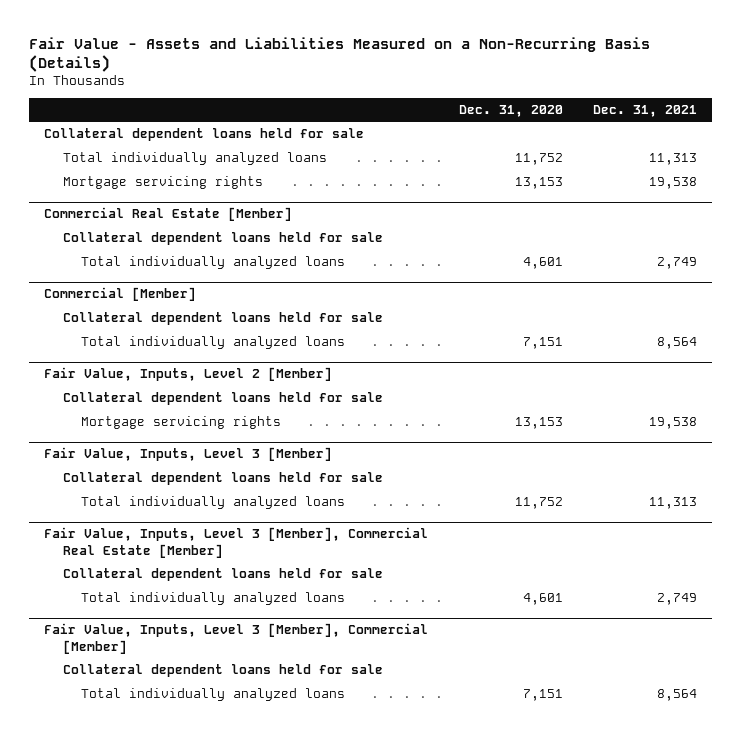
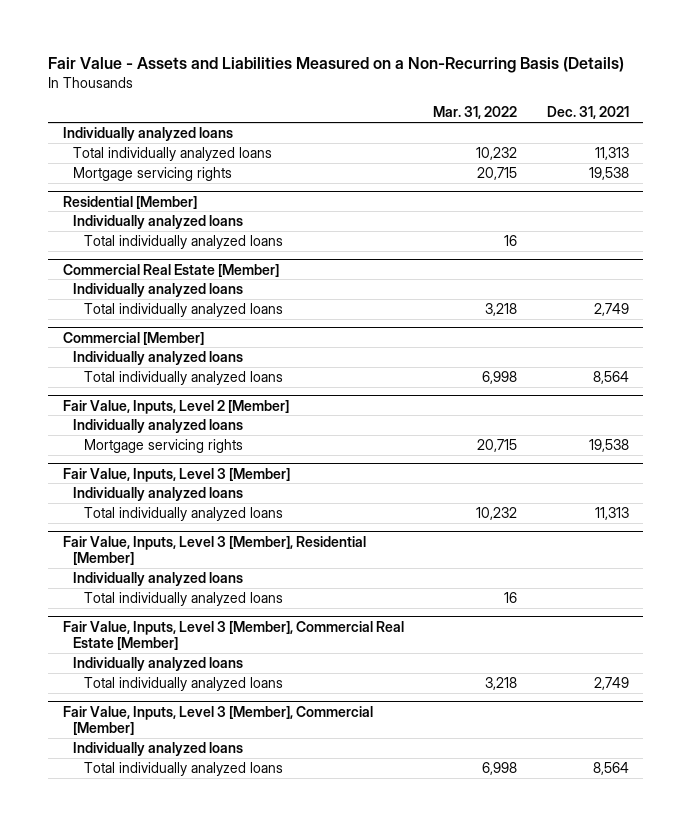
[458,104,563,117] Dec. 31, 2020 -> none
none -> [433,106,518,120] Mar. 31, 2022
[44,128,365,142] Collateral dependent loans held for sale -> [62,127,233,142] Individually analyzed loans
none -> [62,195,197,209] Residential [Member]
none -> [73,215,244,230] Individually analyzed loans
none -> [84,235,284,250] Total individually analyzed loans
[62,232,383,246] Collateral dependent loans held for sale -> [73,283,244,298] Individually analyzed loans
[62,312,383,326] Collateral dependent loans held for sale -> [73,351,244,366] Individually analyzed loans
[62,392,383,406] Collateral dependent loans held for sale -> [73,419,244,434] Individually analyzed loans
[62,472,383,486] Collateral dependent loans held for sale -> [73,487,244,502] Individually analyzed loans
none -> [62,535,366,566] Fair Value, Inputs, Level 3 [Member], Residential [Member]
none -> [73,572,244,587] Individually analyzed loans
none -> [84,592,284,607] Total individually analyzed loans
[62,568,383,582] Collateral dependent loans held for sale -> [73,657,244,672] Individually analyzed loans
[62,664,383,678] Collateral dependent loans held for sale -> [73,742,244,757] Individually analyzed loans

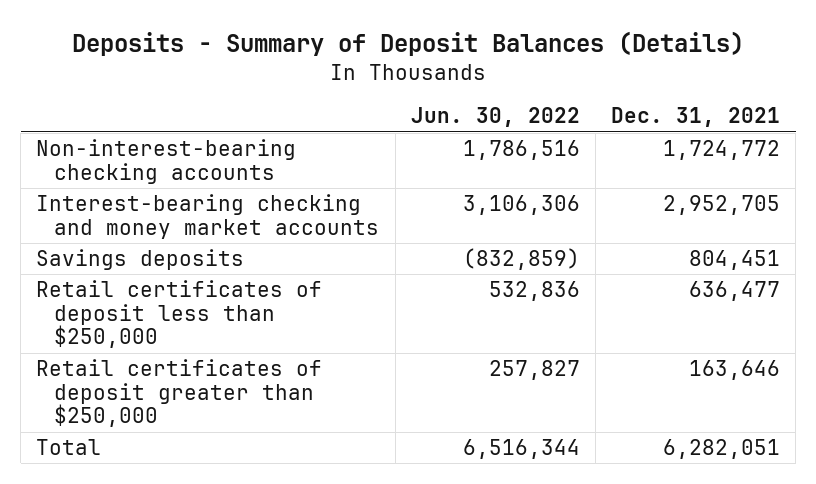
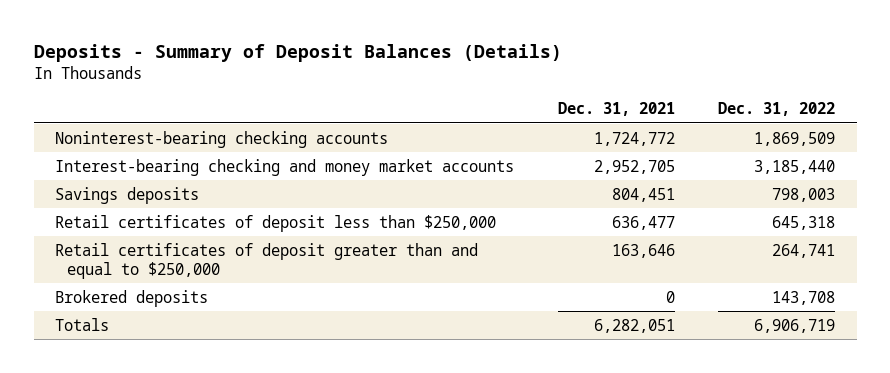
[410,107,580,128] Jun. 30, 2022 -> none
none -> [718,102,836,117] Dec. 31, 2022
[36,139,297,184] Non-interest-bearing checking accounts -> [55,130,389,148] Noninterest-bearing checking accounts
[36,359,323,428] Retail certificates of deposit greater than $250,000 -> [55,242,479,279] Retail certificates of deposit greater than and equal to $250,000
none -> [55,289,209,307] Brokered deposits
[36,439,102,456] Total -> [55,317,110,331] Totals

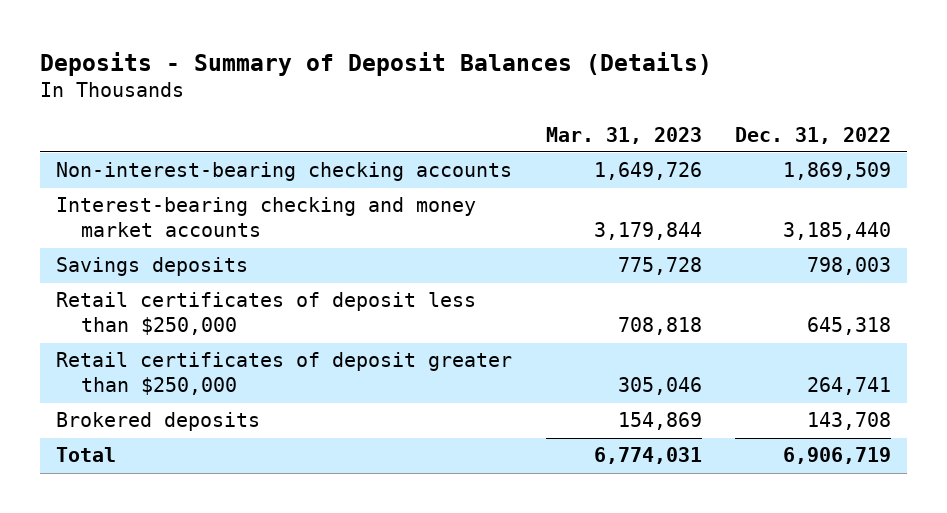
[557,102,675,117] Dec. 31, 2021 -> none
none -> [545,126,702,144] Mar. 31, 2023
[55,130,389,148] Noninterest-bearing checking accounts -> [56,162,513,182] Non-interest-bearing checking accounts
[55,242,479,279] Retail certificates of deposit greater than and equal to $250,000 -> [56,352,513,396] Retail certificates of deposit greater than $250,000
[55,317,110,331] Totals -> [56,447,117,463] Total

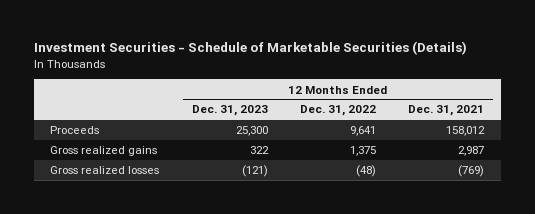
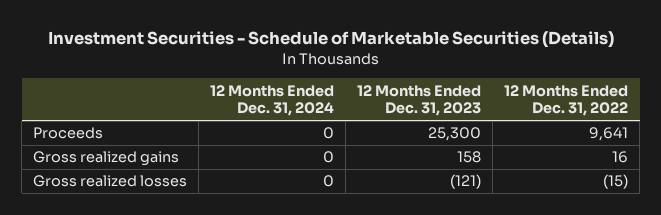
[408,105,485,117] Dec. 31, 2021 -> none
none -> [210,84,335,117] 12 Months Ended Dec. 31, 2024
[249,146,269,155] 322 -> [457,151,482,164] 158
[349,146,376,157] 1,375 -> [612,151,629,164] 16
[355,165,376,178] (48) -> [603,174,629,190] (15)

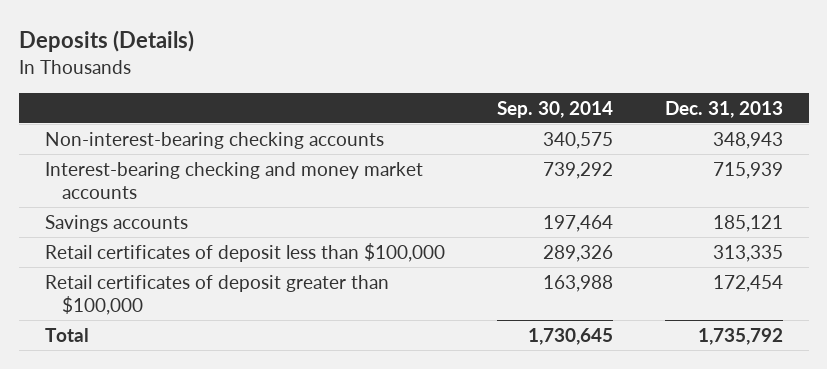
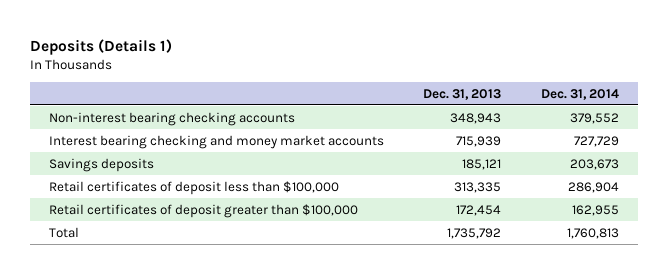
[18,30,194,53] Deposits (Details) -> [29,38,172,55] Deposits (Details 1)
[496,100,613,118] Sep. 30, 2014 -> none
none -> [540,88,619,100] Dec. 31, 2014
[44,131,384,149] Non-interest-bearing checking accounts -> [49,111,296,126] Non-interest bearing checking accounts
[44,161,423,199] Interest-bearing checking and money market accounts -> [49,134,385,149] Interest bearing checking and money market accounts
[44,214,188,232] Savings accounts -> [49,157,155,172] Savings deposits

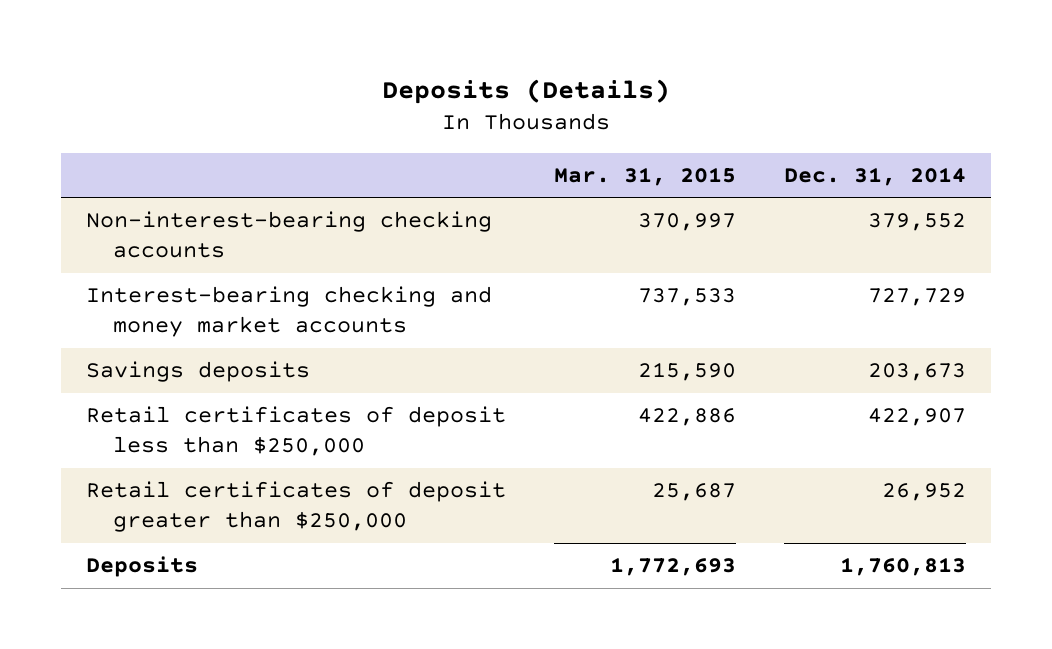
[29,38,172,55] Deposits (Details 1) -> [382,78,671,104] Deposits (Details)
[423,88,502,100] Dec. 31, 2013 -> none
none -> [554,166,737,186] Mar. 31, 2015
[49,111,296,126] Non-interest bearing checking accounts -> [85,211,492,259] Non-interest-bearing checking accounts
[49,134,385,149] Interest bearing checking and money market accounts -> [85,286,492,338] Interest-bearing checking and money market accounts
[49,180,340,195] Retail certificates of deposit less than $100,000 -> [85,406,506,457] Retail certificates of deposit less than $250,000
[567,181,619,193] 286,904 -> [868,408,967,427] 422,907
[49,203,359,218] Retail certificates of deposit greater than $100,000 -> [85,481,506,533] Retail certificates of deposit greater than $250,000
[571,204,619,216] 162,955 -> [882,483,967,502] 26,952
[49,226,80,238] Total -> [85,556,198,578] Deposits

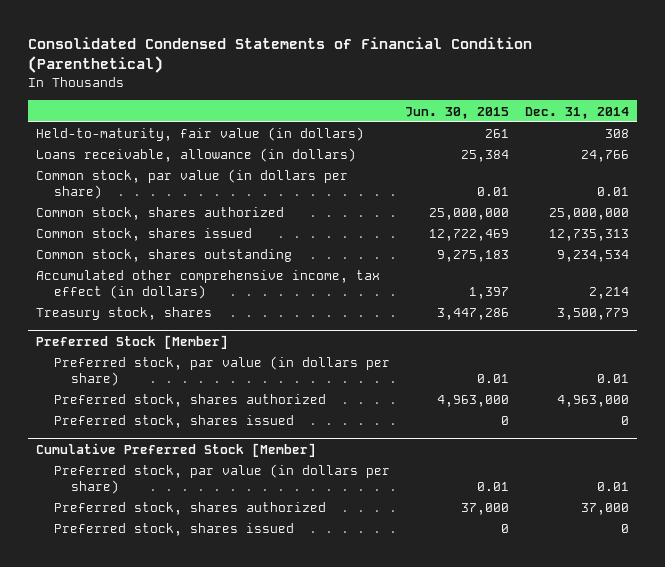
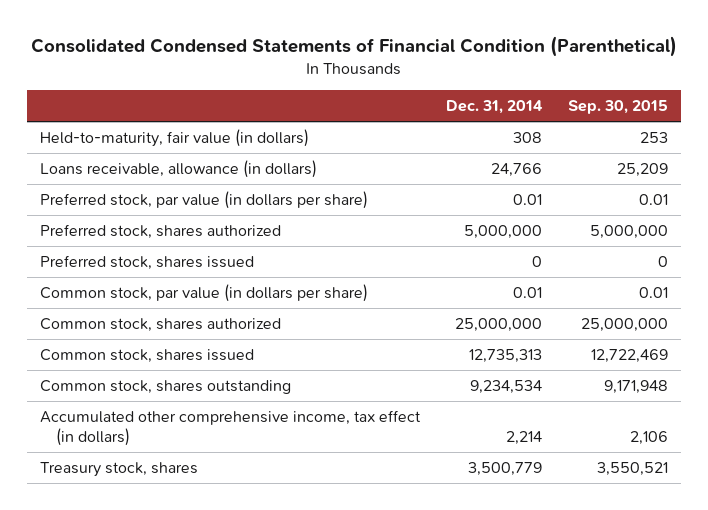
[405,106,510,119] Jun. 30, 2015 -> none
none -> [568,100,669,115] Sep. 30, 2015
none -> [39,191,368,210] Preferred stock, par value (in dollars per share)
none -> [39,224,281,240] Preferred stock, shares authorized
none -> [39,255,254,271] Preferred stock, shares issued
[35,335,228,350] Preferred Stock [Member] -> none
[53,356,390,386] Preferred stock, par value (in dollars per share) -> none
[53,394,326,408] Preferred stock, shares authorized -> none
[53,415,294,429] Preferred stock, shares issued -> none
[35,443,316,458] Cumulative Preferred Stock [Member] -> none
[53,464,390,494] Preferred stock, par value (in dollars per share) -> none
[53,502,326,516] Preferred stock, shares authorized -> none
[53,523,294,537] Preferred stock, shares issued -> none

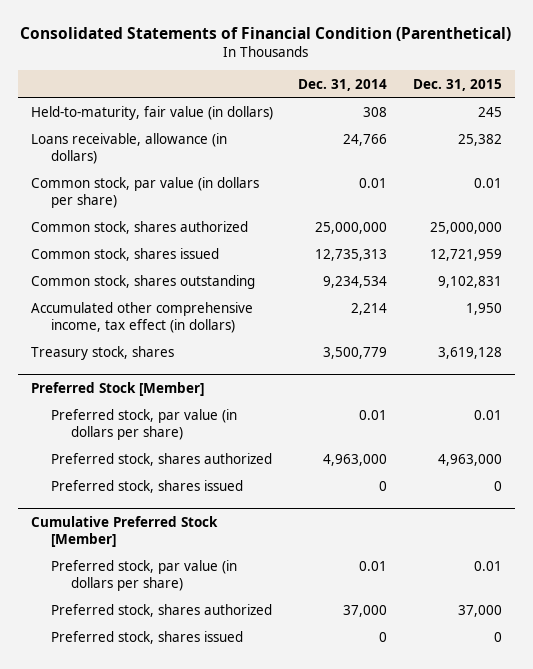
[31,36,678,58] Consolidated Condensed Statements of Financial Condition (Parenthetical) -> [20,26,512,41] Consolidated Statements of Financial Condition (Parenthetical)
[568,100,669,115] Sep. 30, 2015 -> none
none -> [412,78,502,91] Dec. 31, 2015
[39,191,368,210] Preferred stock, par value (in dollars per share) -> none
[39,224,281,240] Preferred stock, shares authorized -> none
[39,255,254,271] Preferred stock, shares issued -> none
none -> [30,381,204,396] Preferred Stock [Member]
none -> [50,409,237,441] Preferred stock, par value (in dollars per share)
none -> [50,453,272,467] Preferred stock, shares authorized
none -> [50,480,243,494] Preferred stock, shares issued
none -> [30,515,218,548] Cumulative Preferred Stock [Member]
none -> [50,560,237,592] Preferred stock, par value (in dollars per share)
none -> [50,604,272,618] Preferred stock, shares authorized
none -> [50,631,243,645] Preferred stock, shares issued

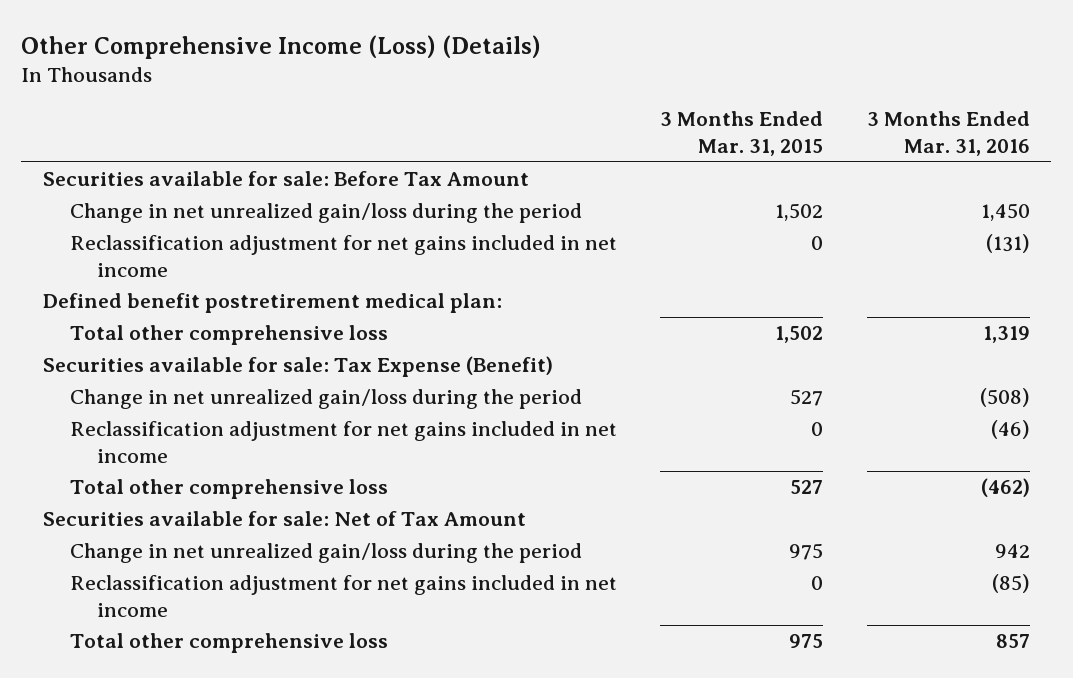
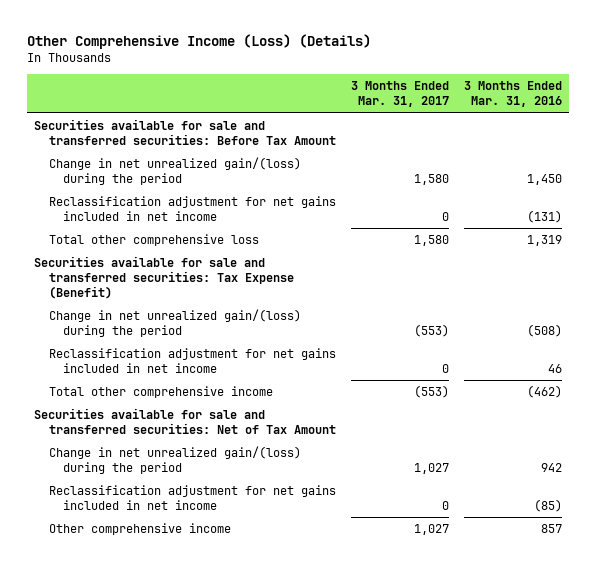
[660,111,824,156] 3 Months Ended Mar. 31, 2015 -> none
none -> [350,81,449,108] 3 Months Ended Mar. 31, 2017
[43,171,530,187] Securities available for sale: Before Tax Amount -> [34,119,336,145] Securities available for sale and transferred securities: Before Tax Amount
[69,203,582,224] Change in net unrealized gain/loss during the period -> [48,157,301,185] Change in net unrealized gain/(loss) during the period
[43,293,503,314] Defined benefit postretirement medical plan: -> none
[43,356,554,378] Securities available for sale: Tax Expense (Benefit) -> [34,256,294,299] Securities available for sale and transferred securities: Tax Expense (Benefit)
[69,389,582,410] Change in net unrealized gain/loss during the period -> [48,309,301,337] Change in net unrealized gain/(loss) during the period
[990,420,1030,440] (46) -> [547,363,562,373] 46
[69,479,388,500] Total other comprehensive loss -> [48,386,273,399] Total other comprehensive income
[43,511,527,527] Securities available for sale: Net of Tax Amount -> [34,408,336,434] Securities available for sale and transferred securities: Net of Tax Amount
[69,543,582,564] Change in net unrealized gain/loss during the period -> [48,446,301,474] Change in net unrealized gain/(loss) during the period
[69,633,388,654] Total other comprehensive loss -> [48,523,231,536] Other comprehensive income

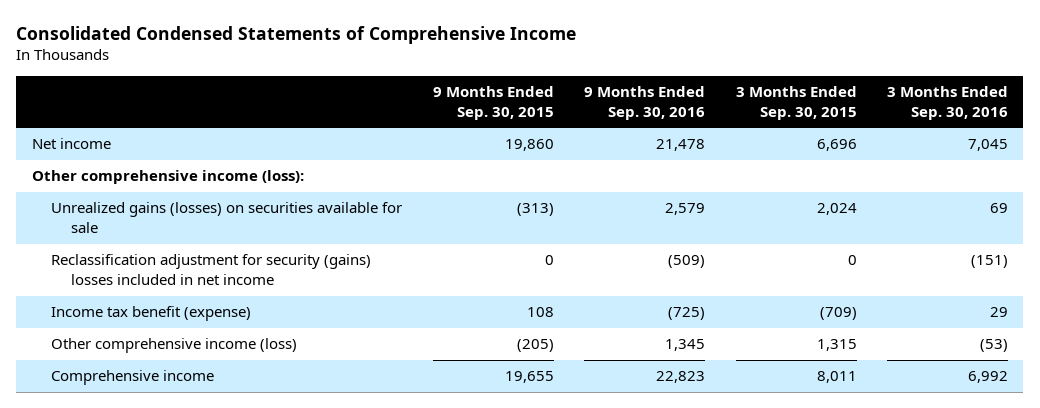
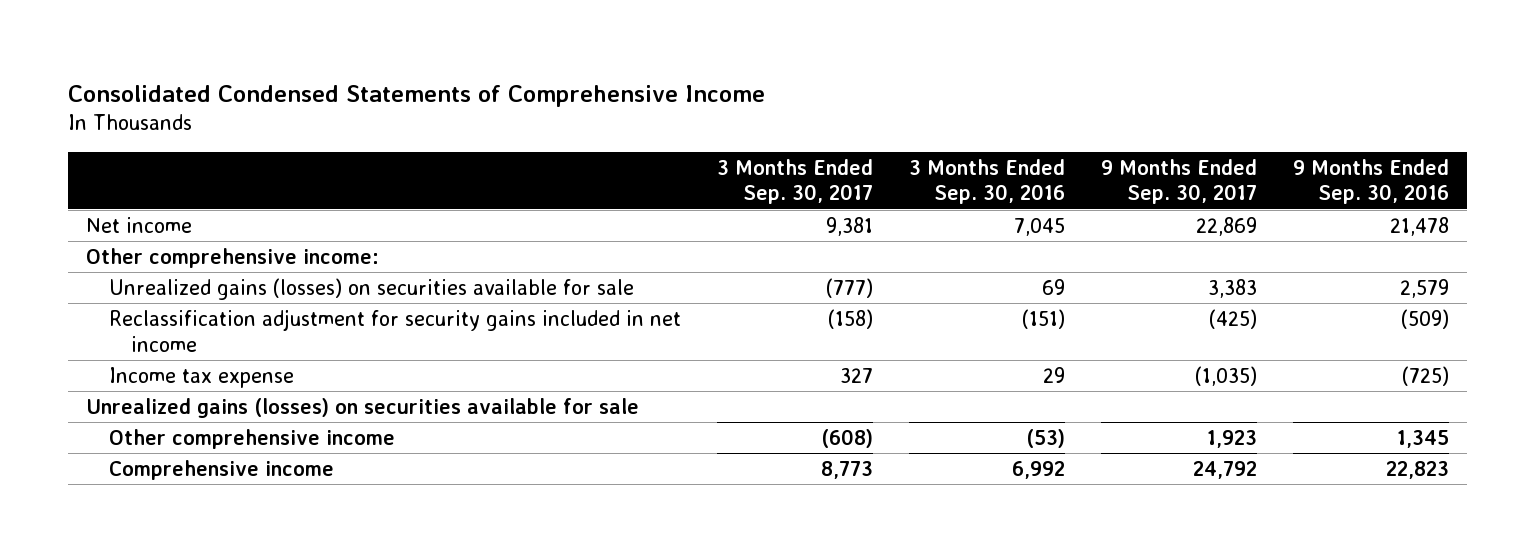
[432,86,554,120] 9 Months Ended Sep. 30, 2015 -> none
[735,86,857,120] 3 Months Ended Sep. 30, 2015 -> none
none -> [716,158,873,205] 3 Months Ended Sep. 30, 2017
none -> [1100,158,1257,205] 9 Months Ended Sep. 30, 2017
[31,170,304,185] Other comprehensive income (loss): -> [86,247,380,268] Other comprehensive income:
[51,254,372,286] Reclassification adjustment for security (gains) losses included in net income -> [108,308,681,352] Reclassification adjustment for security gains included in net income
[51,306,252,322] Income tax benefit (expense) -> [108,366,294,388] Income tax expense
none -> [86,397,640,418] Unrealized gains (losses) on securities available for sale
[51,338,298,354] Other comprehensive income (loss) -> [108,428,395,449] Other comprehensive income

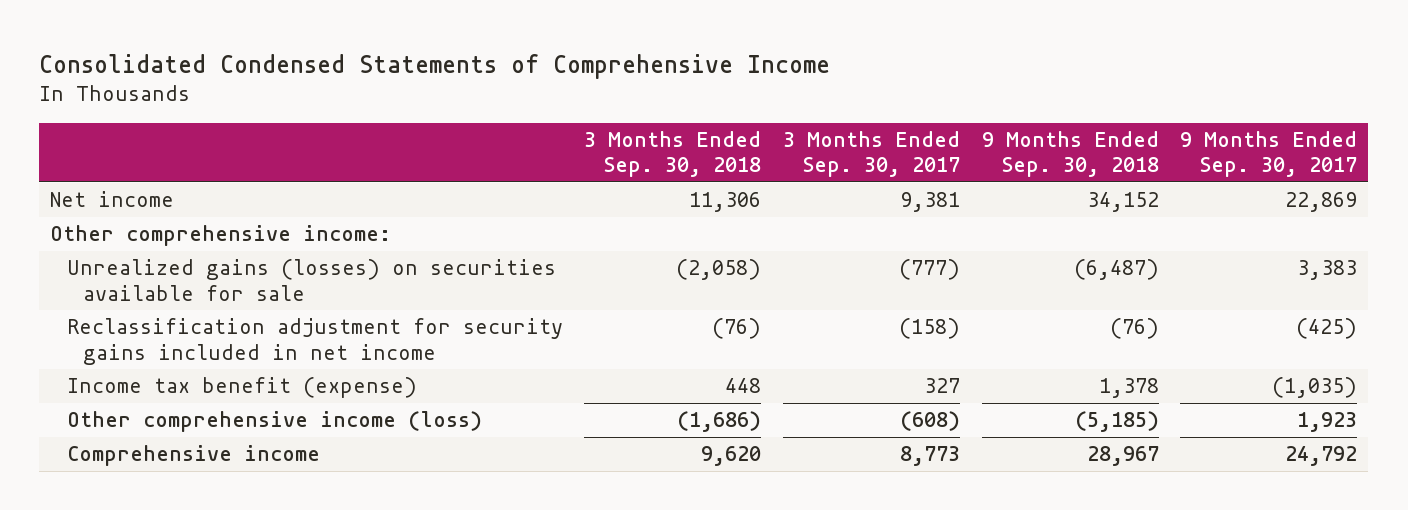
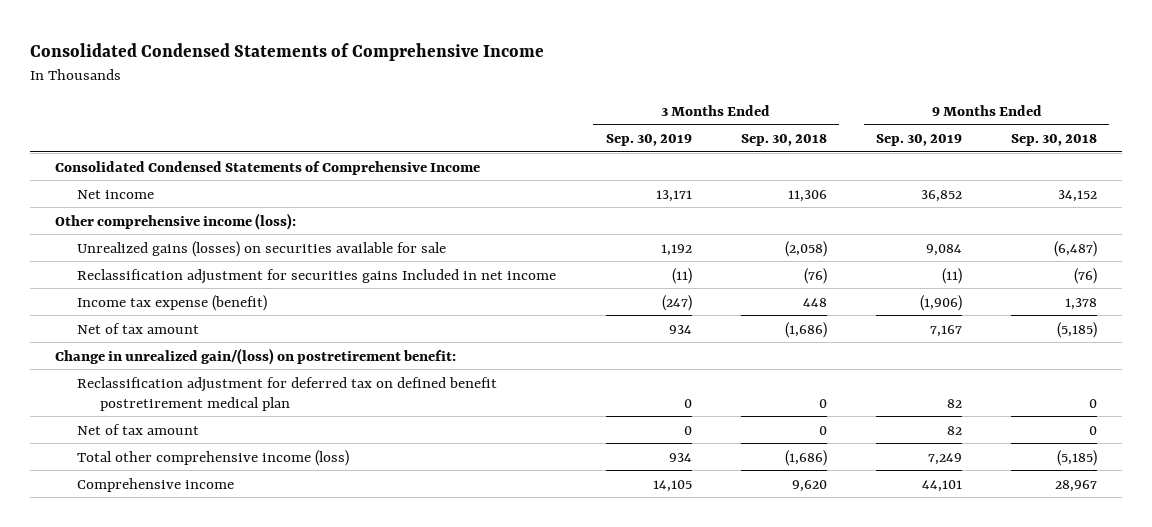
[783,131,961,178] 3 Months Ended Sep. 30, 2017 -> none
[1180,131,1358,178] 9 Months Ended Sep. 30, 2017 -> none
none -> [605,134,692,147] Sep. 30, 2019
none -> [875,134,962,147] Sep. 30, 2019
none -> [55,160,481,175] Consolidated Condensed Statements of Comprehensive Income
[50,225,392,247] Other comprehensive income: -> [55,212,297,230] Other comprehensive income (loss):
[66,318,563,365] Reclassification adjustment for security gains included in net income -> [77,268,557,284] Reclassification adjustment for securities gains Included in net income
[66,377,417,399] Income tax benefit (expense) -> [77,294,268,311] Income tax expense (benefit)
none -> [77,322,200,334] Net of tax amount
none -> [55,347,457,365] Change in unrealized gain/(loss) on postretirement benefit:
none -> [77,376,498,411] Reclassification adjustment for deferred tax on defined benefit postretirement medical plan
none -> [77,423,200,435] Net of tax amount
[66,411,482,433] Other comprehensive income (loss) -> [77,449,350,466] Total other comprehensive income (loss)

